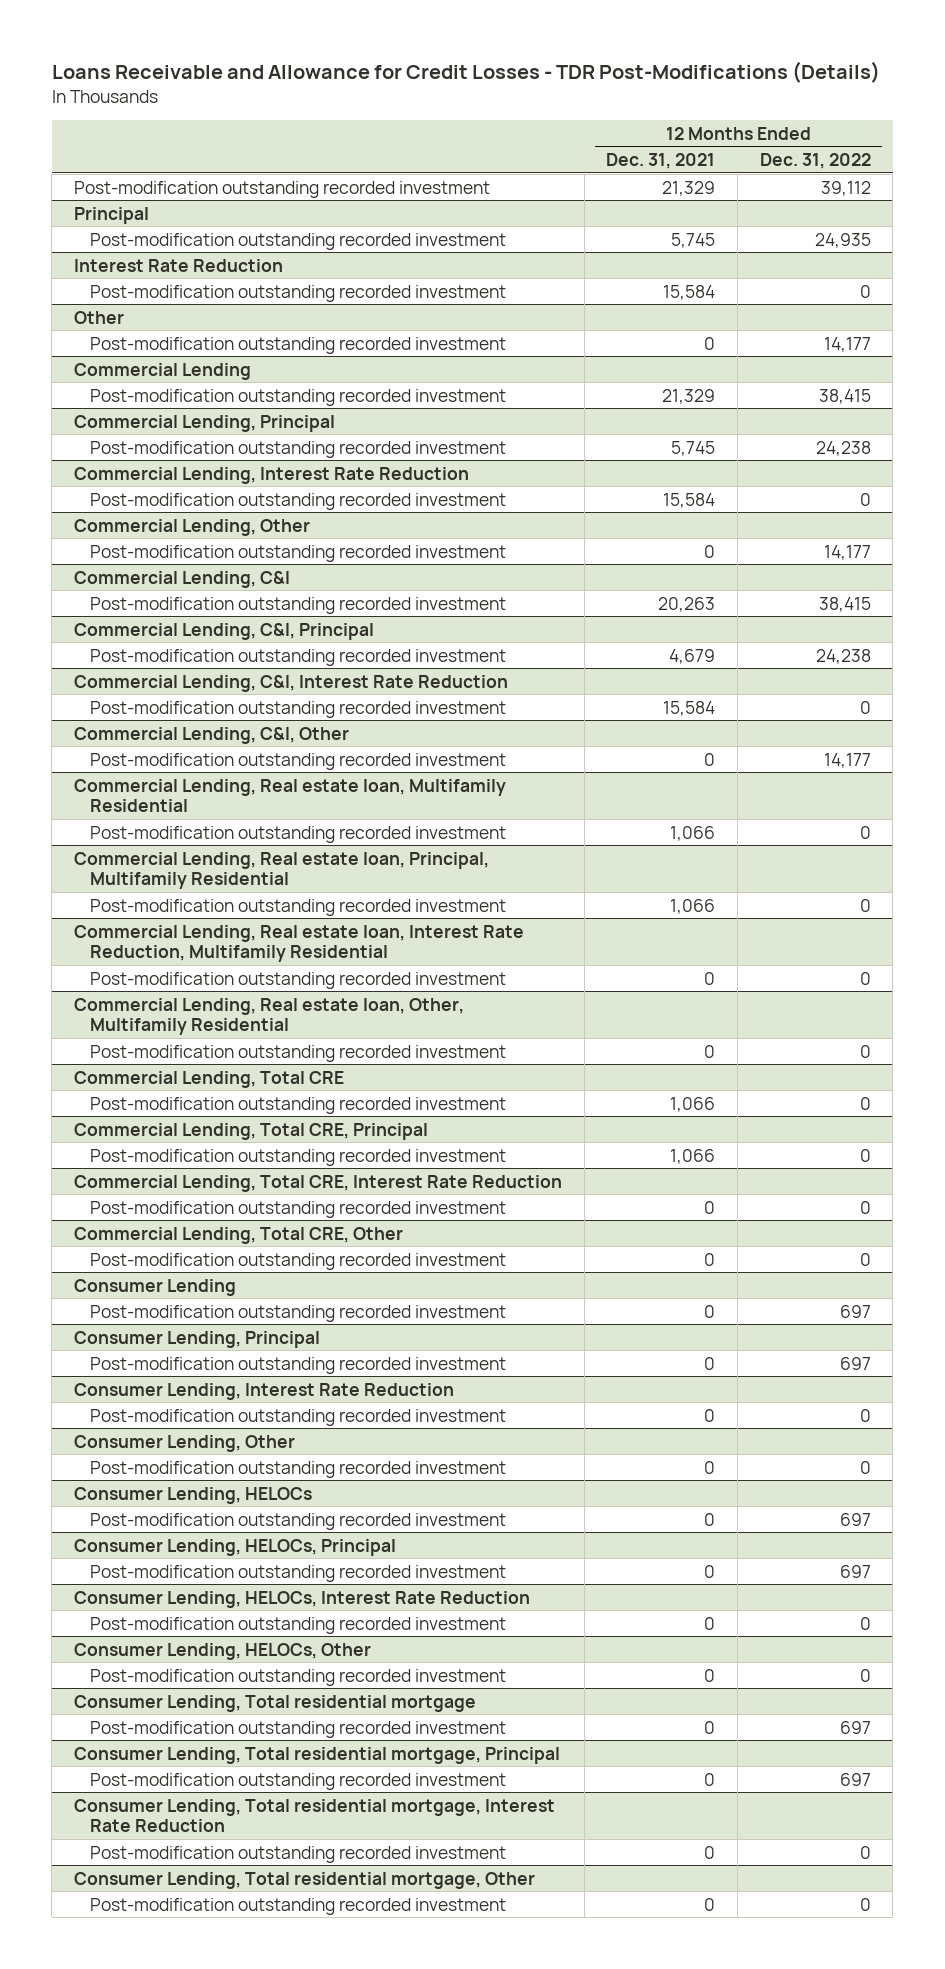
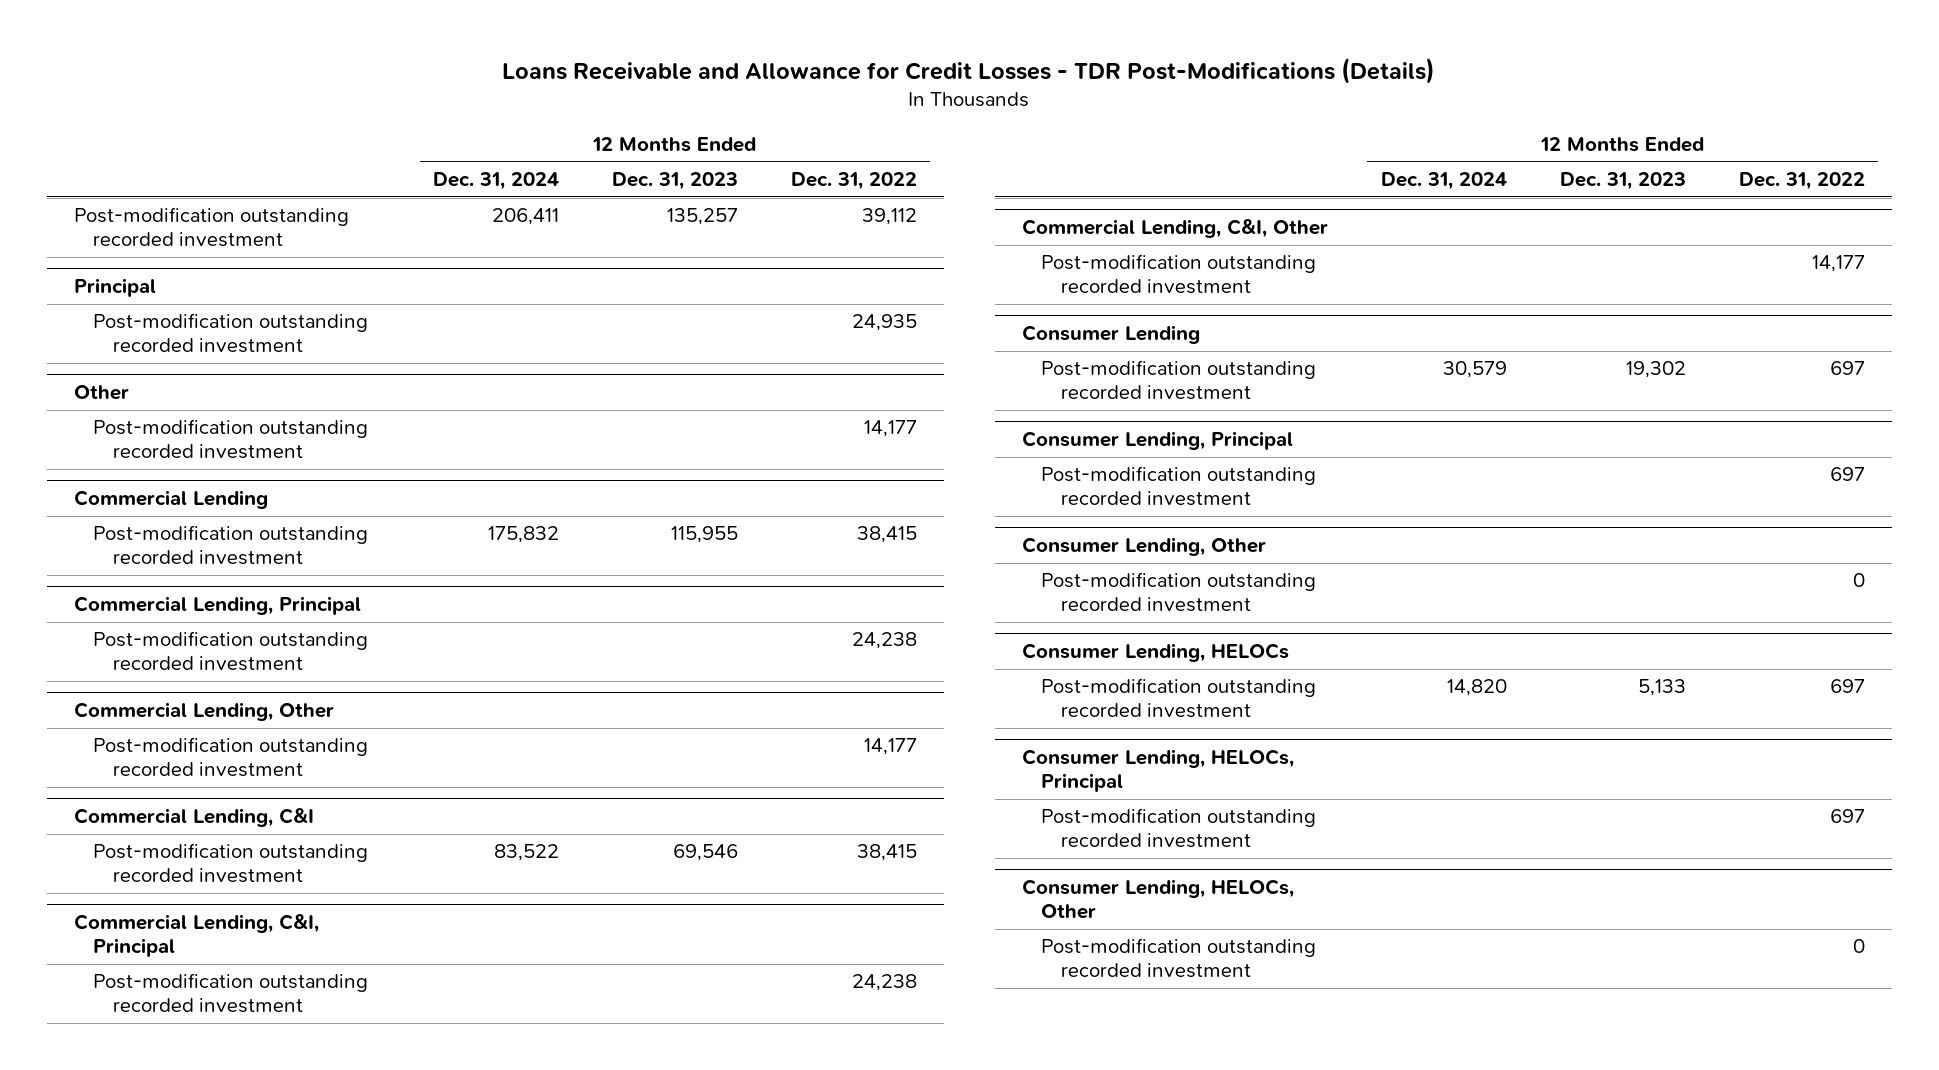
[606,152,716,169] Dec. 31, 2021 -> none
none -> [432,172,559,191] Dec. 31, 2024
none -> [611,172,738,191] Dec. 31, 2023
[74,258,284,272] Interest Rate Reduction -> none
[89,284,506,302] Post-modification outstanding recorded investment -> none
[74,466,470,484] Commercial Lending, Interest Rate Reduction -> none
[89,492,506,510] Post-modification outstanding recorded investment -> none
[74,674,509,692] Commercial Lending, C&I, Interest Rate Reduction -> none
[89,700,506,718] Post-modification outstanding recorded investment -> none
[74,778,507,812] Commercial Lending, Real estate loan, Multifamily Residential -> none
[89,825,506,843] Post-modification outstanding recorded investment -> none
[74,851,490,889] Commercial Lending, Real estate loan, Principal, Multifamily Residential -> none
[89,898,506,916] Post-modification outstanding recorded investment -> none
[74,924,525,962] Commercial Lending, Real estate loan, Interest Rate Reduction, Multifamily Residential -> none
[89,971,506,989] Post-modification outstanding recorded investment -> none
[74,997,465,1035] Commercial Lending, Real estate loan, Other, Multifamily Residential -> none
[89,1044,506,1062] Post-modification outstanding recorded investment -> none
[74,1070,345,1088] Commercial Lending, Total CRE -> none
[89,1096,506,1114] Post-modification outstanding recorded investment -> none
[74,1122,429,1140] Commercial Lending, Total CRE, Principal -> none
[89,1148,506,1166] Post-modification outstanding recorded investment -> none
[74,1174,563,1192] Commercial Lending, Total CRE, Interest Rate Reduction -> none
[89,1200,506,1218] Post-modification outstanding recorded investment -> none
[74,1226,404,1244] Commercial Lending, Total CRE, Other -> none
[89,1252,506,1270] Post-modification outstanding recorded investment -> none
[74,1382,455,1400] Consumer Lending, Interest Rate Reduction -> none
[89,1408,506,1426] Post-modification outstanding recorded investment -> none
[74,1590,531,1608] Consumer Lending, HELOCs, Interest Rate Reduction -> none
[89,1616,506,1634] Post-modification outstanding recorded investment -> none
[74,1694,477,1712] Consumer Lending, Total residential mortgage -> none
[89,1720,506,1738] Post-modification outstanding recorded investment -> none
[74,1746,561,1764] Consumer Lending, Total residential mortgage, Principal -> none
[89,1772,506,1790] Post-modification outstanding recorded investment -> none
[74,1798,556,1832] Consumer Lending, Total residential mortgage, Interest Rate Reduction -> none
[89,1845,506,1863] Post-modification outstanding recorded investment -> none
[74,1871,536,1889] Consumer Lending, Total residential mortgage, Other -> none
[89,1897,506,1915] Post-modification outstanding recorded investment -> none

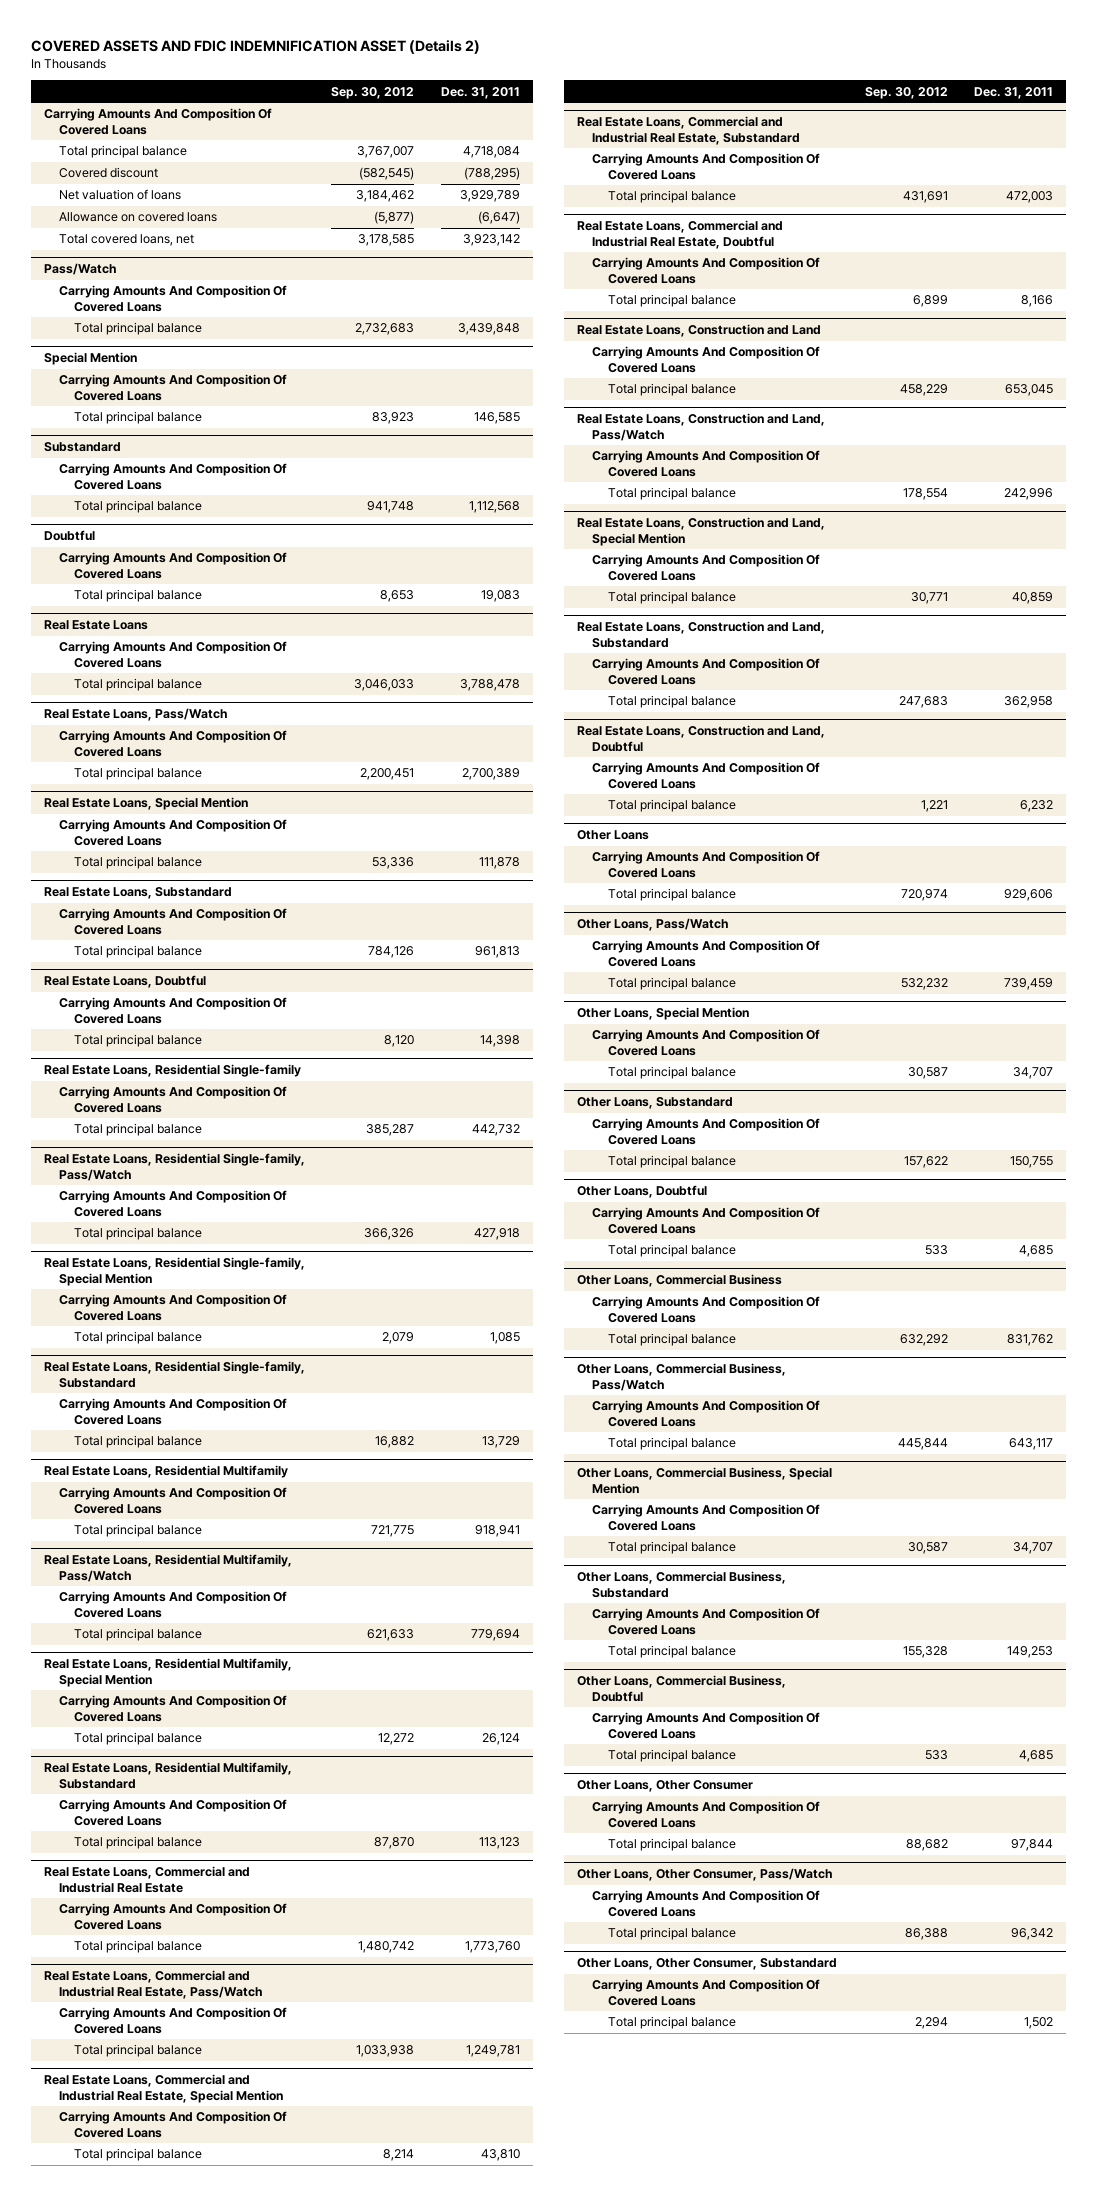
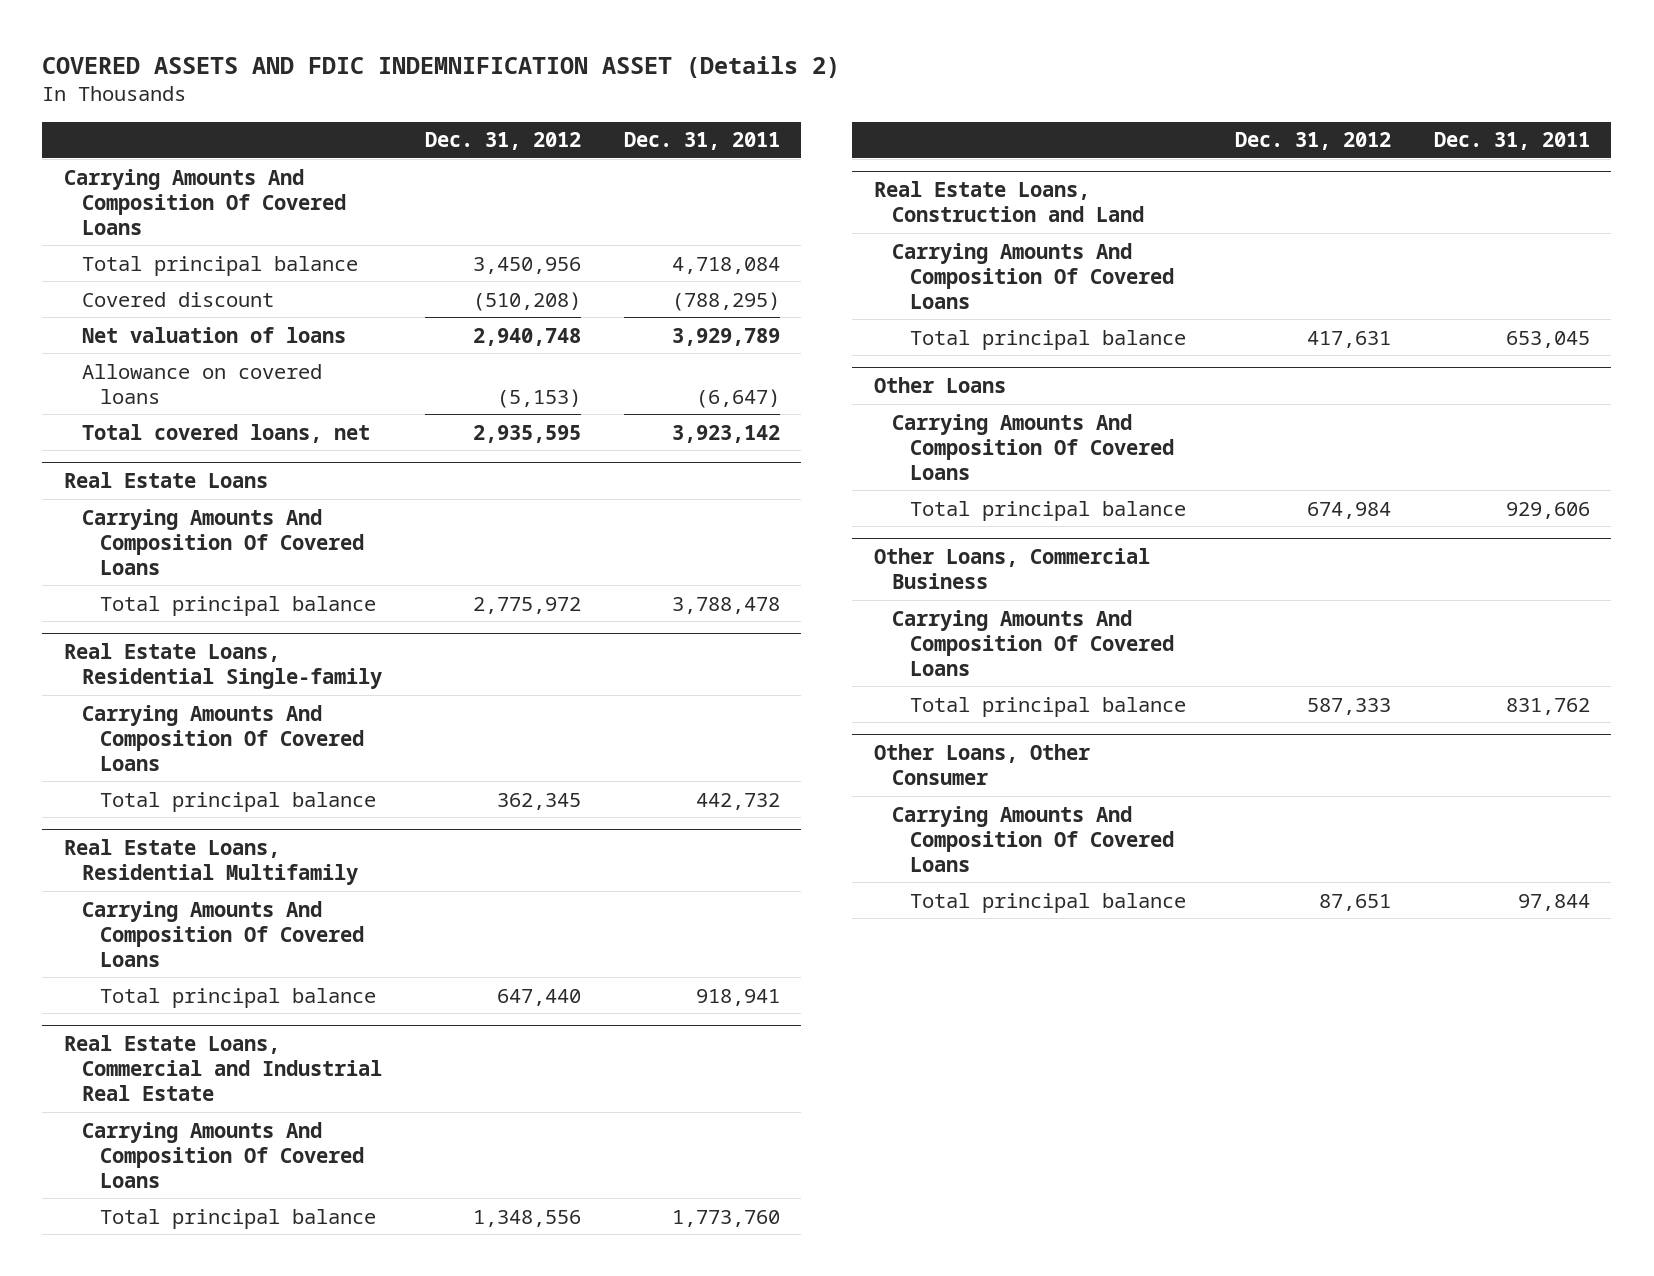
[331,86,415,99] Sep. 30, 2012 -> none
none -> [424,132,581,151] Dec. 31, 2012
[44,263,118,276] Pass/Watch -> none
[59,285,288,313] Carrying Amounts And Composition Of Covered Loans -> none
[74,322,203,336] Total principal balance -> none
[44,352,138,366] Special Mention -> none
[59,374,288,402] Carrying Amounts And Composition Of Covered Loans -> none
[74,411,203,425] Total principal balance -> none
[44,442,122,453] Substandard -> none
[59,463,288,491] Carrying Amounts And Composition Of Covered Loans -> none
[74,500,203,514] Total principal balance -> none
[44,530,96,542] Doubtful -> none
[59,552,288,580] Carrying Amounts And Composition Of Covered Loans -> none
[74,589,203,603] Total principal balance -> none
[44,708,229,722] Real Estate Loans, Pass/Watch -> none
[59,730,288,758] Carrying Amounts And Composition Of Covered Loans -> none
[74,767,203,781] Total principal balance -> none
[44,797,249,811] Real Estate Loans, Special Mention -> none
[59,819,288,847] Carrying Amounts And Composition Of Covered Loans -> none
[74,856,203,870] Total principal balance -> none
[44,887,233,900] Real Estate Loans, Substandard -> none
[59,908,288,936] Carrying Amounts And Composition Of Covered Loans -> none
[74,945,203,959] Total principal balance -> none
[44,975,207,989] Real Estate Loans, Doubtful -> none
[59,997,288,1025] Carrying Amounts And Composition Of Covered Loans -> none
[74,1034,203,1048] Total principal balance -> none
[44,1153,306,1181] Real Estate Loans, Residential Single-family, Pass/Watch -> none
[59,1190,288,1218] Carrying Amounts And Composition Of Covered Loans -> none
[74,1227,203,1241] Total principal balance -> none
[44,1257,306,1286] Real Estate Loans, Residential Single-family, Special Mention -> none
[59,1294,288,1322] Carrying Amounts And Composition Of Covered Loans -> none
[74,1331,203,1345] Total principal balance -> none
[44,1361,306,1388] Real Estate Loans, Residential Single-family, Substandard -> none
[59,1398,288,1426] Carrying Amounts And Composition Of Covered Loans -> none
[74,1435,203,1449] Total principal balance -> none
[44,1554,293,1582] Real Estate Loans, Residential Multifamily, Pass/Watch -> none
[59,1591,288,1619] Carrying Amounts And Composition Of Covered Loans -> none
[74,1628,203,1642] Total principal balance -> none
[44,1658,293,1687] Real Estate Loans, Residential Multifamily, Special Mention -> none
[59,1695,288,1723] Carrying Amounts And Composition Of Covered Loans -> none
[74,1732,203,1746] Total principal balance -> none
[44,1762,293,1789] Real Estate Loans, Residential Multifamily, Substandard -> none
[59,1799,288,1827] Carrying Amounts And Composition Of Covered Loans -> none
[74,1836,203,1850] Total principal balance -> none
[44,1970,264,1999] Real Estate Loans, Commercial and Industrial Real Estate, Pass/Watch -> none
[59,2007,288,2035] Carrying Amounts And Composition Of Covered Loans -> none
[74,2044,203,2058] Total principal balance -> none
[44,2074,284,2103] Real Estate Loans, Commercial and Industrial Real Estate, Special Mention -> none
[59,2111,288,2139] Carrying Amounts And Composition Of Covered Loans -> none
[74,2148,203,2162] Total principal balance -> none
[577,116,801,145] Real Estate Loans, Commercial and Industrial Real Estate, Substandard -> none
[592,153,821,181] Carrying Amounts And Composition Of Covered Loans -> none
[607,190,736,204] Total principal balance -> none
[577,220,784,249] Real Estate Loans, Commercial and Industrial Real Estate, Doubtful -> none
[592,257,821,285] Carrying Amounts And Composition Of Covered Loans -> none
[607,294,736,308] Total principal balance -> none
[577,413,826,441] Real Estate Loans, Construction and Land, Pass/Watch -> none
[592,450,821,478] Carrying Amounts And Composition Of Covered Loans -> none
[607,487,736,501] Total principal balance -> none
[577,517,826,546] Real Estate Loans, Construction and Land, Special Mention -> none
[592,554,821,582] Carrying Amounts And Composition Of Covered Loans -> none
[607,591,736,605] Total principal balance -> none
[577,621,826,648] Real Estate Loans, Construction and Land, Substandard -> none
[592,658,821,686] Carrying Amounts And Composition Of Covered Loans -> none
[607,695,736,709] Total principal balance -> none
[577,725,826,752] Real Estate Loans, Construction and Land, Doubtful -> none
[592,762,821,790] Carrying Amounts And Composition Of Covered Loans -> none
[607,799,736,813] Total principal balance -> none
[577,918,730,932] Other Loans, Pass/Watch -> none
[592,940,821,968] Carrying Amounts And Composition Of Covered Loans -> none
[607,977,736,991] Total principal balance -> none
[577,1007,750,1021] Other Loans, Special Mention -> none
[592,1029,821,1057] Carrying Amounts And Composition Of Covered Loans -> none
[607,1066,736,1080] Total principal balance -> none
[577,1097,734,1110] Other Loans, Substandard -> none
[592,1118,821,1146] Carrying Amounts And Composition Of Covered Loans -> none
[607,1155,736,1169] Total principal balance -> none
[577,1185,708,1199] Other Loans, Doubtful -> none
[592,1207,821,1235] Carrying Amounts And Composition Of Covered Loans -> none
[607,1244,736,1258] Total principal balance -> none
[577,1363,787,1391] Other Loans, Commercial Business, Pass/Watch -> none
[592,1400,821,1428] Carrying Amounts And Composition Of Covered Loans -> none
[607,1437,736,1451] Total principal balance -> none
[577,1467,833,1494] Other Loans, Commercial Business, Special Mention -> none
[592,1504,821,1532] Carrying Amounts And Composition Of Covered Loans -> none
[607,1541,736,1555] Total principal balance -> none
[577,1571,787,1598] Other Loans, Commercial Business, Substandard -> none
[592,1608,821,1636] Carrying Amounts And Composition Of Covered Loans -> none
[607,1645,736,1659] Total principal balance -> none
[577,1675,787,1702] Other Loans, Commercial Business, Doubtful -> none
[592,1712,821,1740] Carrying Amounts And Composition Of Covered Loans -> none
[607,1749,736,1763] Total principal balance -> none
[577,1868,834,1882] Other Loans, Other Consumer, Pass/Watch -> none
[592,1890,821,1918] Carrying Amounts And Composition Of Covered Loans -> none
[607,1927,736,1941] Total principal balance -> none
[577,1958,838,1971] Other Loans, Other Consumer, Substandard -> none
[592,1979,821,2007] Carrying Amounts And Composition Of Covered Loans -> none
[607,2016,736,2030] Total principal balance -> none

